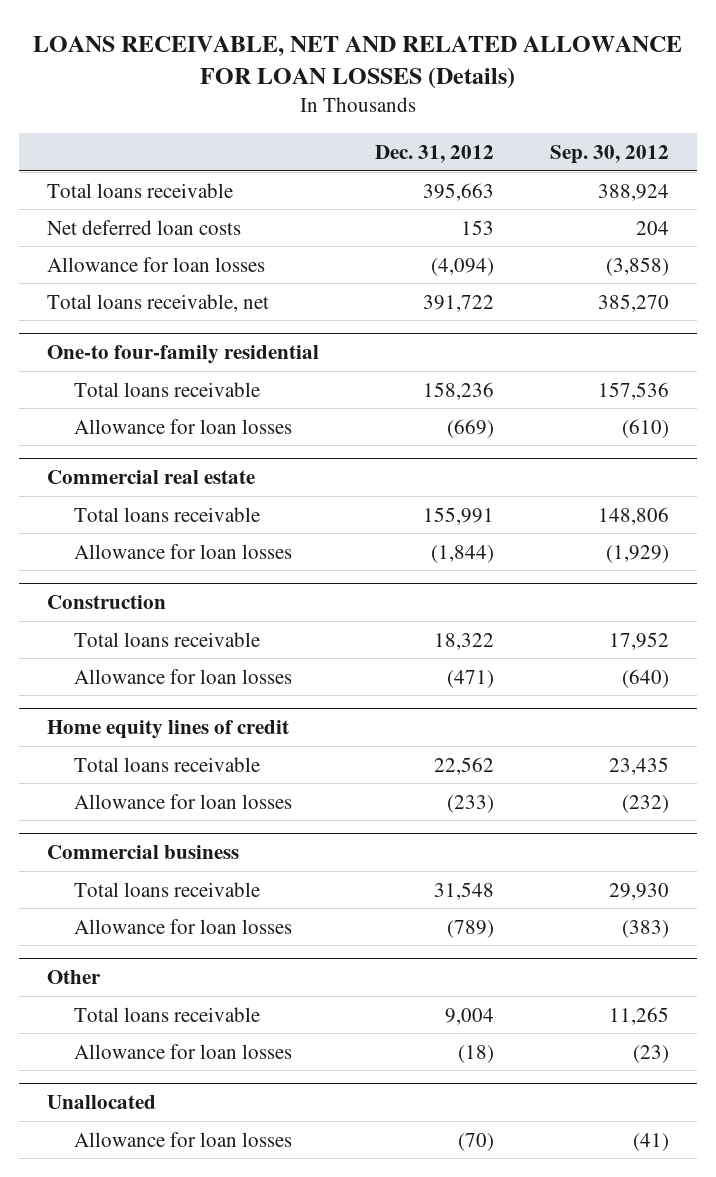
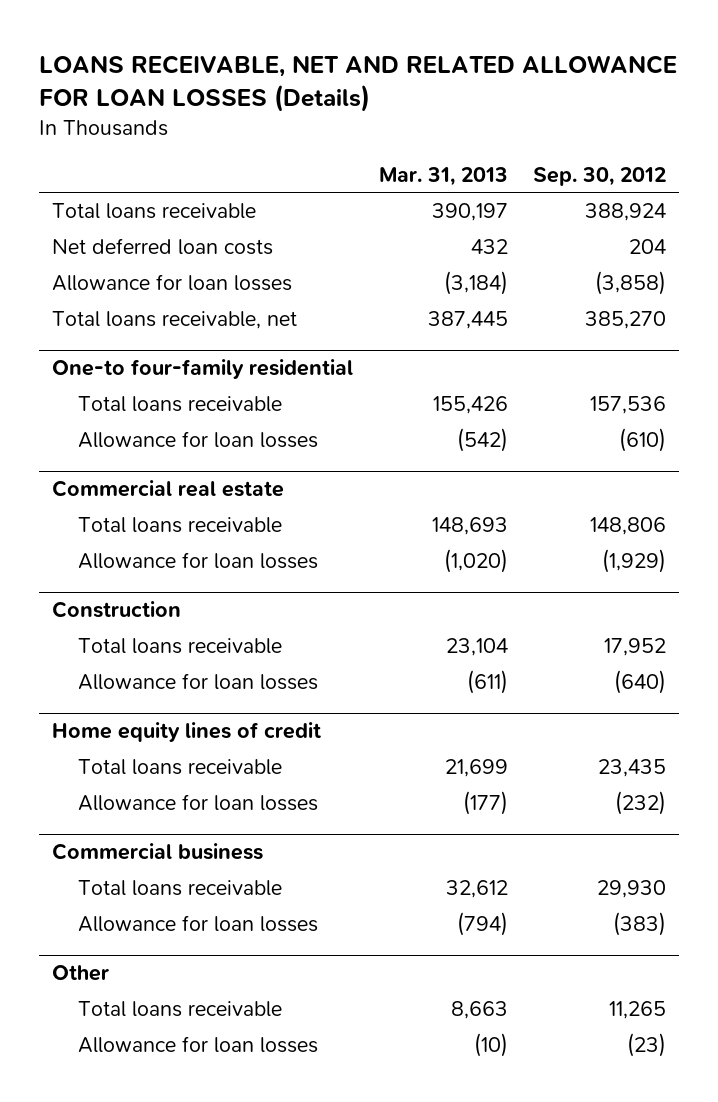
[375,144,495,163] Dec. 31, 2012 -> none
none -> [378,166,508,186] Mar. 31, 2013
[47,1094,157,1109] Unallocated -> none
[74,1131,293,1147] Allowance for loan losses -> none

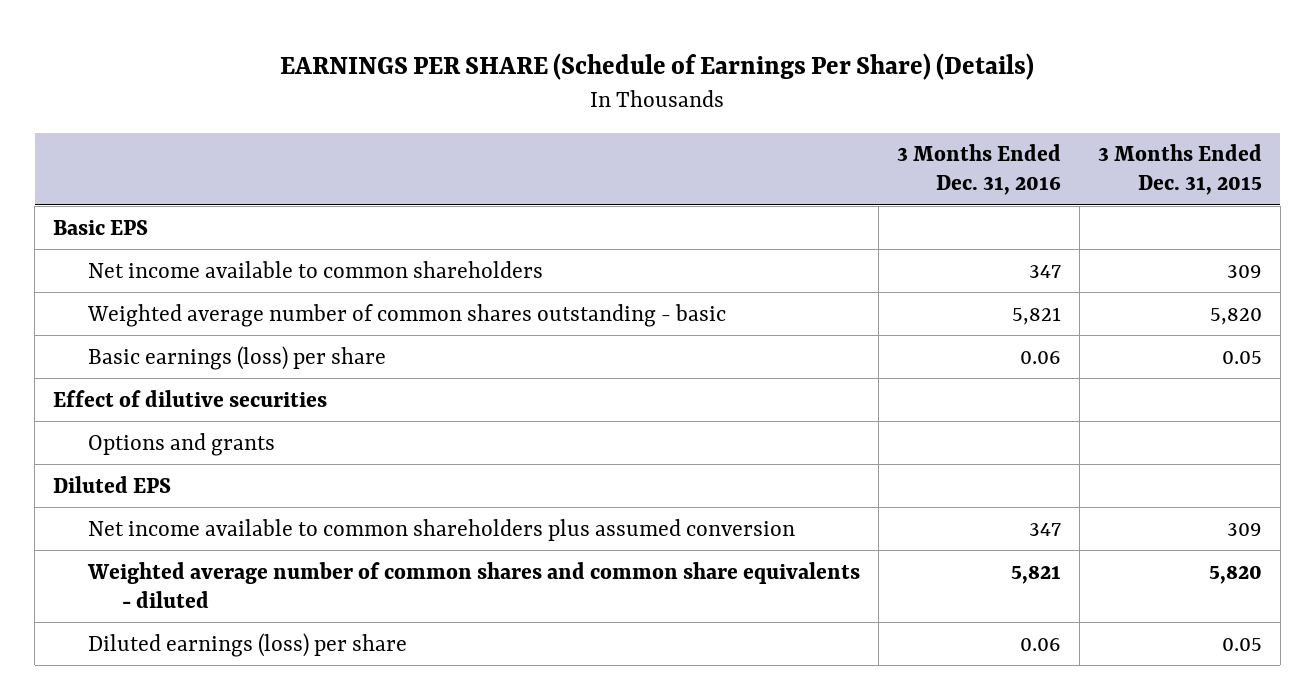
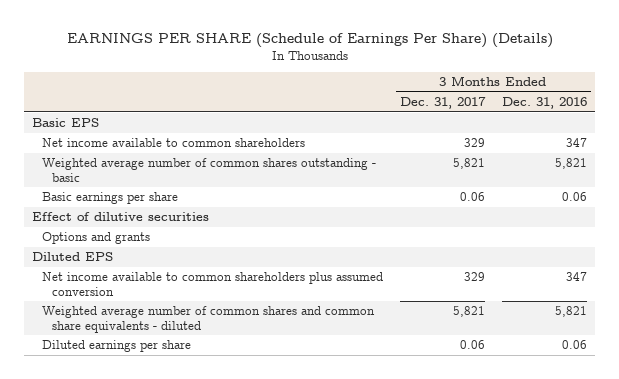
[1097,144,1262,196] 3 Months Ended Dec. 31, 2015 -> none
none -> [400,96,487,109] Dec. 31, 2017
[87,345,386,370] Basic earnings (loss) per share -> [42,192,179,205] Basic earnings per share
[87,632,407,657] Diluted earnings (loss) per share -> [42,340,192,353] Diluted earnings per share

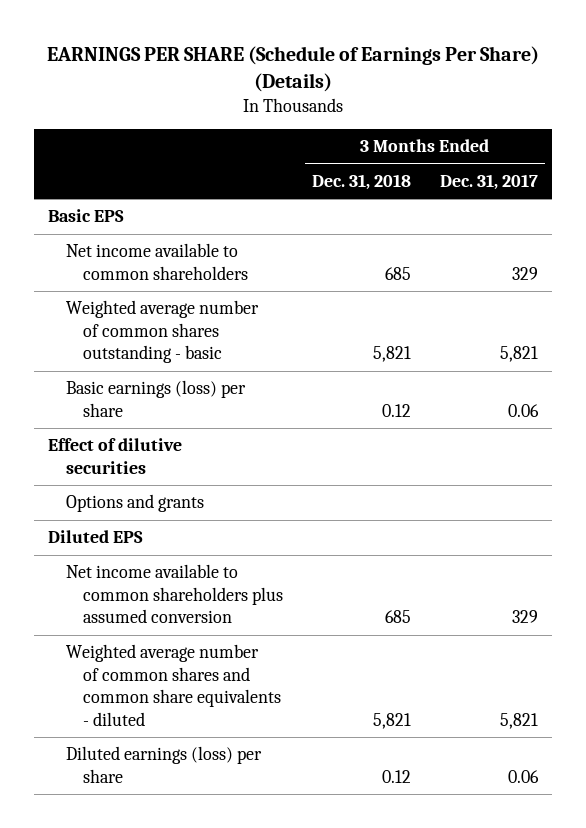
[501,96,587,109] Dec. 31, 2016 -> none
none -> [312,173,412,190] Dec. 31, 2018
[42,192,179,205] Basic earnings per share -> [65,380,246,417] Basic earnings (loss) per share
[42,340,192,353] Diluted earnings per share -> [65,746,262,783] Diluted earnings (loss) per share

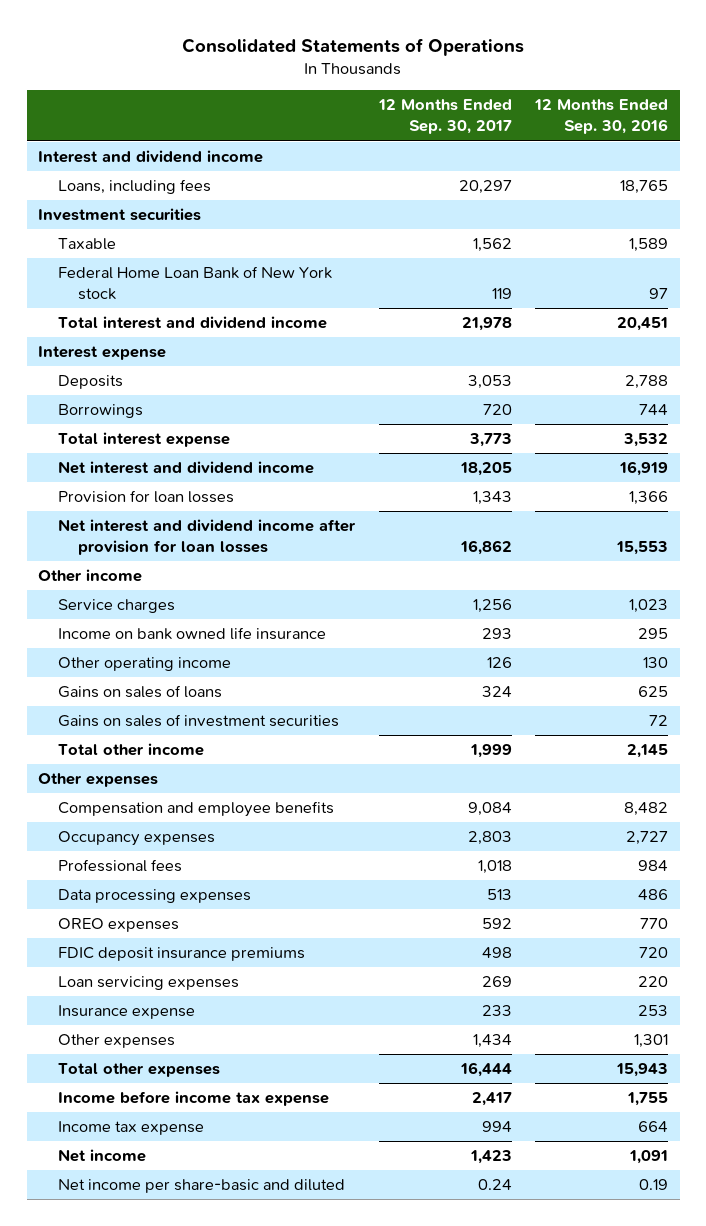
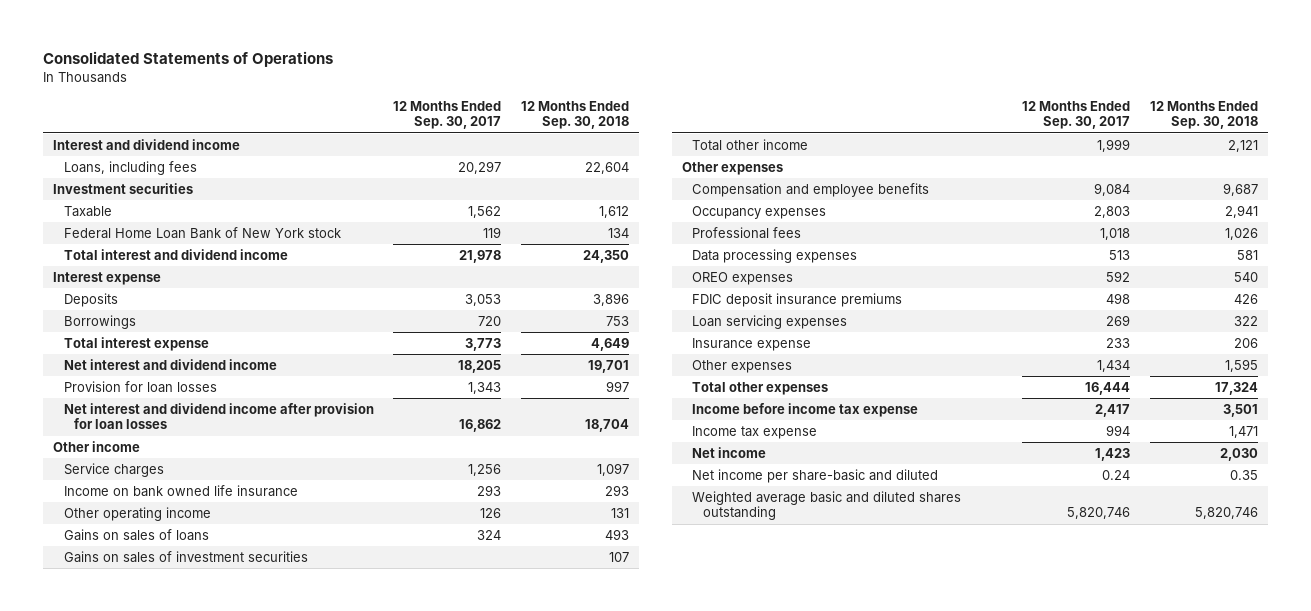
[533,99,668,135] 12 Months Ended Sep. 30, 2016 -> none
none -> [521,100,630,130] 12 Months Ended Sep. 30, 2018
none -> [692,490,962,521] Weighted average basic and diluted shares outstanding

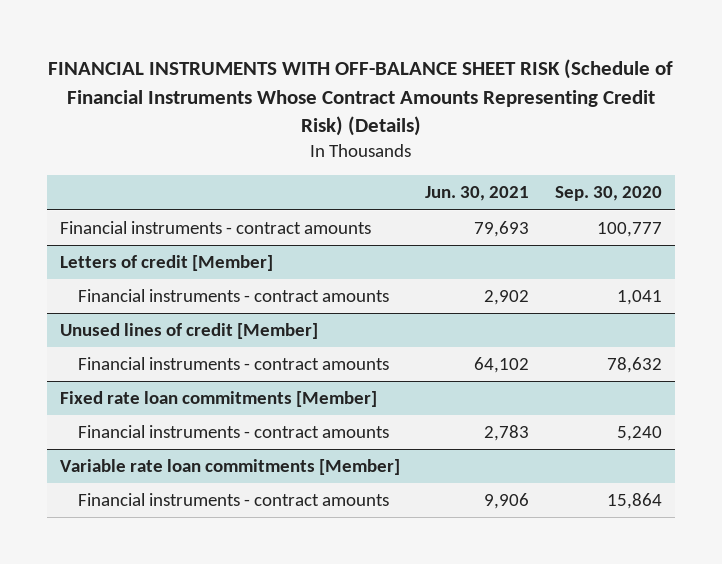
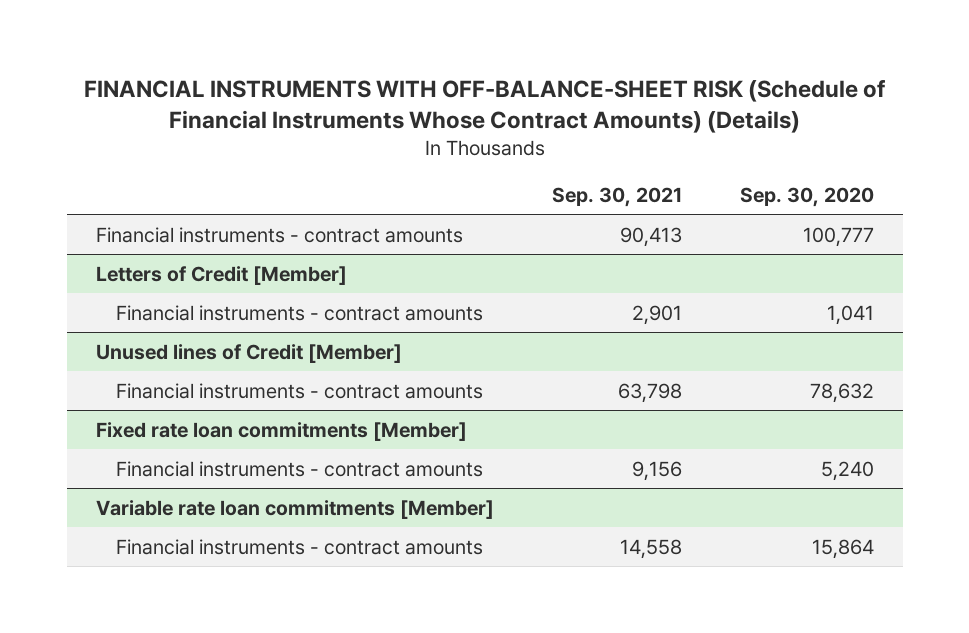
[47,59,673,137] FINANCIAL INSTRUMENTS WITH OFF-BALANCE SHEET RISK (Schedule of Financial Instruments Whose Contract Amounts Representing Credit Risk) (Details) -> [83,79,886,134] FINANCIAL INSTRUMENTS WITH OFF-BALANCE-SHEET RISK (Schedule of Financial Instruments Whose Contract Amounts) (Details)
[425,186,530,202] Jun. 30, 2021 -> none
none -> [551,186,682,207] Sep. 30, 2021
[59,255,273,272] Letters of credit [Member] -> [95,265,347,285] Letters of Credit [Member]
[59,323,318,340] Unused lines of credit [Member] -> [95,343,402,363] Unused lines of Credit [Member]

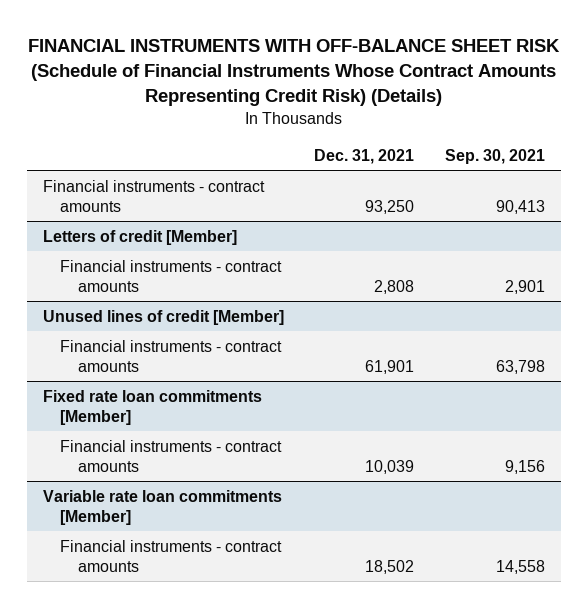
[83,79,886,134] FINANCIAL INSTRUMENTS WITH OFF-BALANCE-SHEET RISK (Schedule of Financial Instruments Whose Contract Amounts) (Details) -> [27,39,560,107] FINANCIAL INSTRUMENTS WITH OFF-BALANCE SHEET RISK (Schedule of Financial Instruments Whose Contract Amounts Representing Credit Risk) (Details)
[739,186,874,207] Sep. 30, 2020 -> none
none -> [314,148,415,164] Dec. 31, 2021
[95,265,347,285] Letters of Credit [Member] -> [42,229,237,245] Letters of credit [Member]
[95,343,402,363] Unused lines of Credit [Member] -> [42,309,284,325] Unused lines of credit [Member]

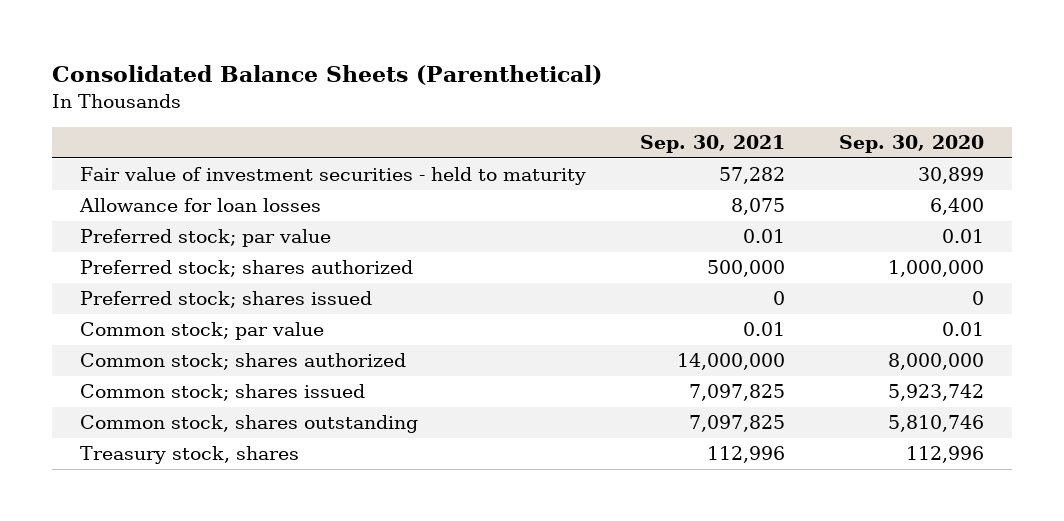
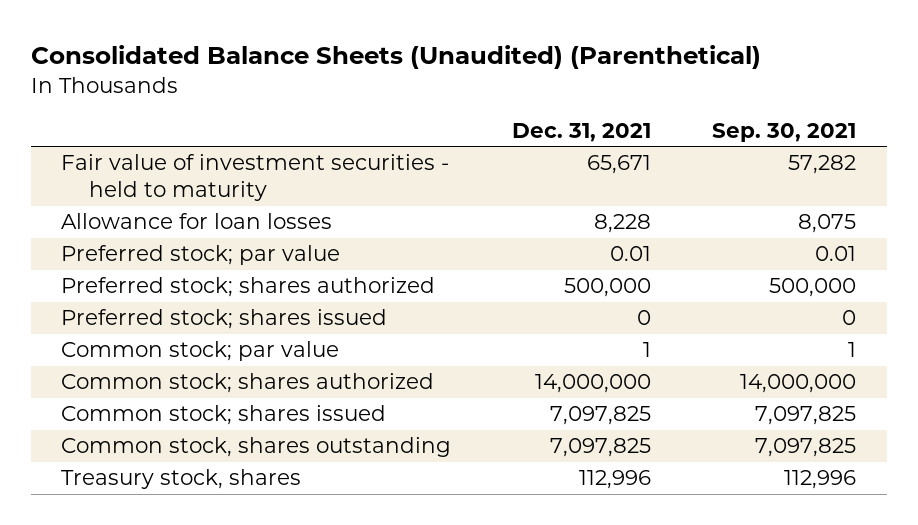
[52,65,603,86] Consolidated Balance Sheets (Parenthetical) -> [31,45,762,70] Consolidated Balance Sheets (Unaudited) (Parenthetical)
[839,135,985,154] Sep. 30, 2020 -> none
none -> [512,122,652,142] Dec. 31, 2021
[742,322,785,337] 0.01 -> [848,342,857,358] 1

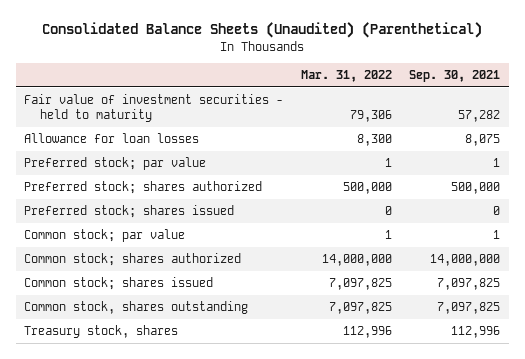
[512,122,652,142] Dec. 31, 2021 -> none
none -> [300,70,392,83] Mar. 31, 2022
[815,246,857,262] 0.01 -> [493,158,501,168] 1

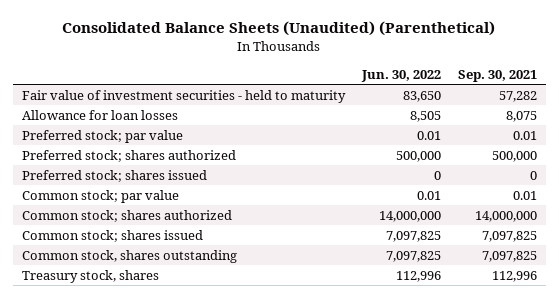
[300,70,392,83] Mar. 31, 2022 -> none
none -> [360,69,441,82] Jun. 30, 2022
[493,158,501,168] 1 -> [512,130,537,140] 0.01
[493,230,501,240] 1 -> [512,190,537,200] 0.01

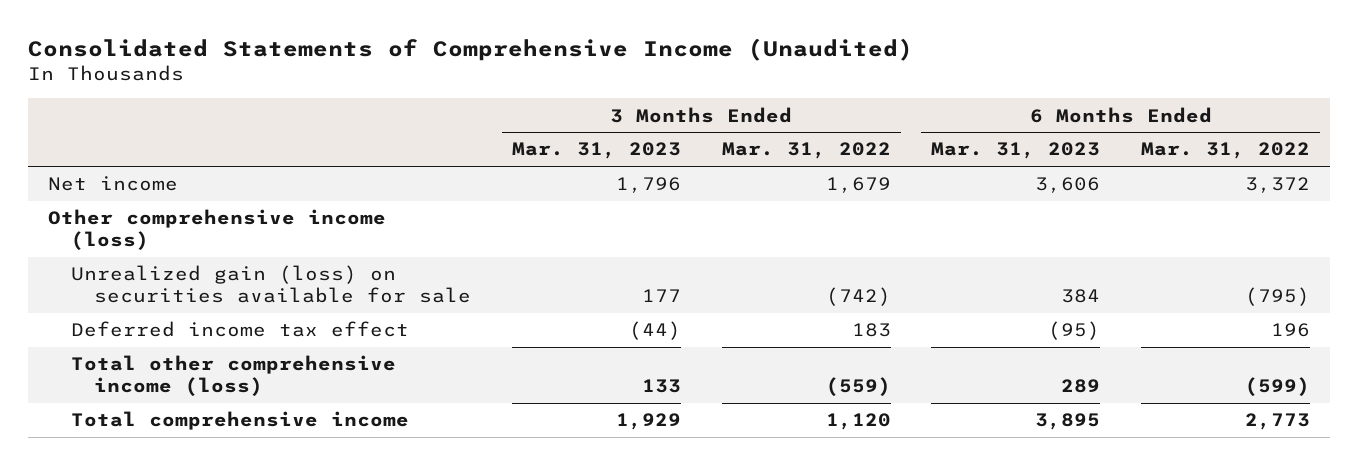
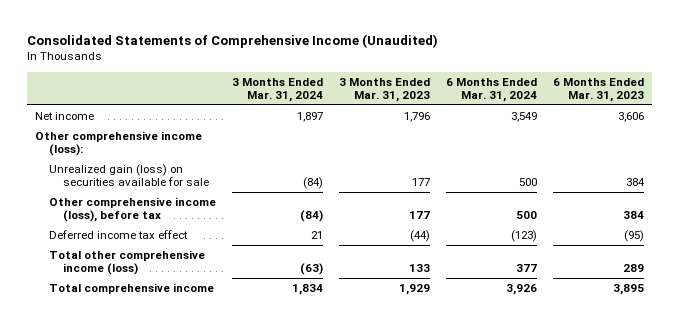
[721,142,891,160] Mar. 31, 2022 -> none
[1140,142,1310,160] Mar. 31, 2022 -> none
none -> [232,77,324,103] 3 Months Ended Mar. 31, 2024
none -> [446,77,538,103] 6 Months Ended Mar. 31, 2024
[48,209,387,251] Other comprehensive income (loss) -> [35,130,203,157] Other comprehensive income (loss):
none -> [49,196,217,223] Other comprehensive income (loss), before tax

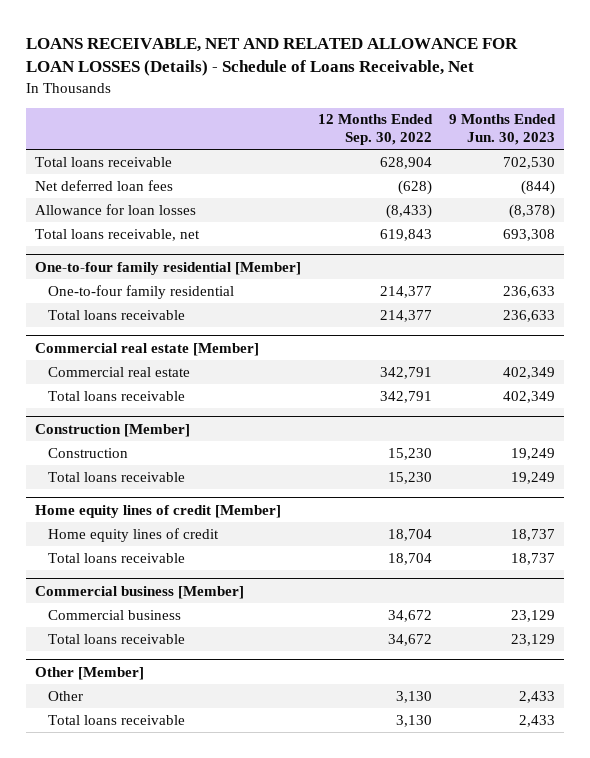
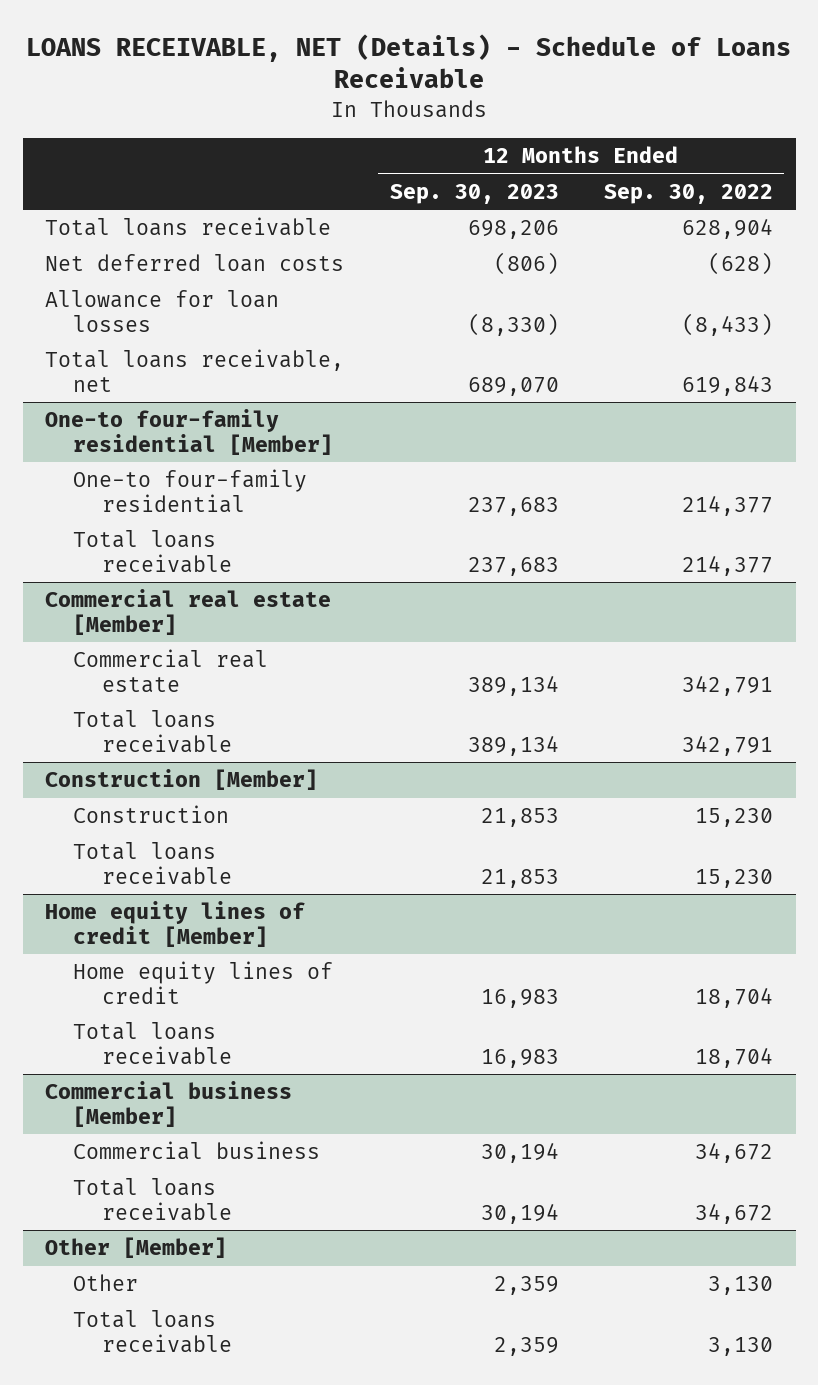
[26,38,519,77] LOANS RECEIVABLE, NET AND RELATED ALLOWANCE FOR LOAN LOSSES (Details) - Schedule of Loans Receivable, Net -> [26,33,792,89] LOANS RECEIVABLE, NET (Details) - Schedule of Loans Receivable
[449,114,557,146] 9 Months Ended Jun. 30, 2023 -> none
none -> [389,183,559,204] Sep. 30, 2023
[34,179,173,191] Net deferred loan fees -> [45,254,345,273] Net deferred loan costs
[34,261,301,275] One-to-four family residential [Member] -> [45,409,334,455] One-to four-family residential [Member]
[48,284,235,299] One-to-four family residential -> [73,469,308,513] One-to four-family residential

